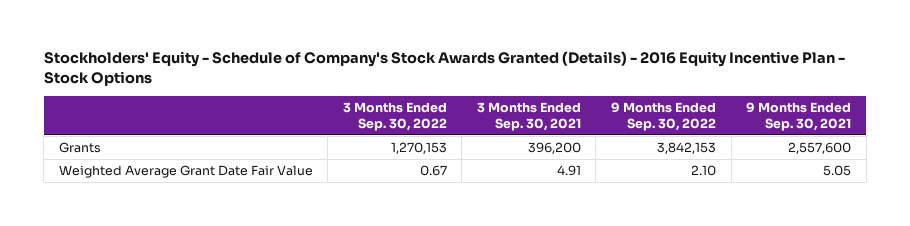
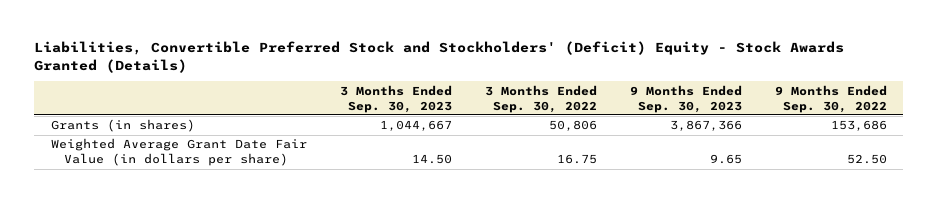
[43,51,845,86] Stockholders' Equity - Schedule of Company's Stock Awards Granted (Details) - 2016 Equity Incentive Plan - Stock Options -> [34,40,845,73] Liabilities, Convertible Preferred Stock and Stockholders' (Deficit) Equity - Stock Awards Granted (Details)
[476,101,581,131] 3 Months Ended Sep. 30, 2021 -> none
[746,101,852,131] 9 Months Ended Sep. 30, 2021 -> none
none -> [339,84,452,113] 3 Months Ended Sep. 30, 2023
none -> [629,84,742,113] 9 Months Ended Sep. 30, 2023
[58,142,101,154] Grants -> [50,119,195,133] Grants (in shares)
[390,142,447,155] 1,270,153 -> [548,120,597,132] 50,806
[656,142,716,155] 3,842,153 -> [830,120,887,132] 153,686
[58,165,313,179] Weighted Average Grant Date Fair Value -> [50,138,307,167] Weighted Average Grant Date Fair Value (in dollars per share)
[419,165,447,177] 0.67 -> [556,154,597,165] 16.75
[690,165,716,177] 2.10 -> [846,154,887,165] 52.50

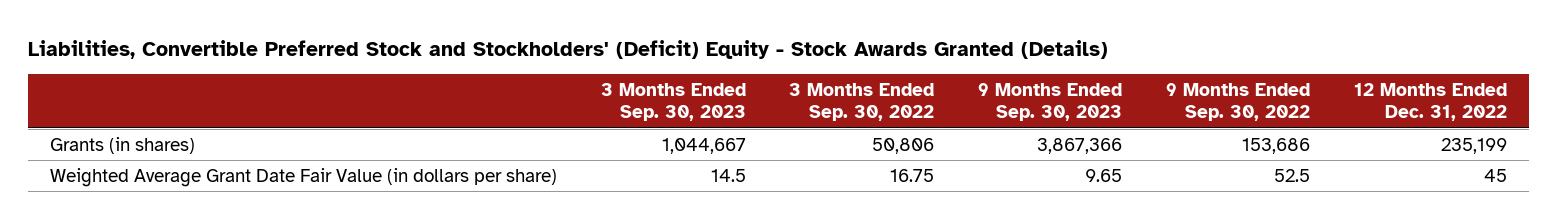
none -> [1354,82,1508,122] 12 Months Ended Dec. 31, 2022
[411,154,452,165] 14.50 -> [710,168,746,182] 14.5
[846,154,887,165] 52.50 -> [1274,168,1311,182] 52.5

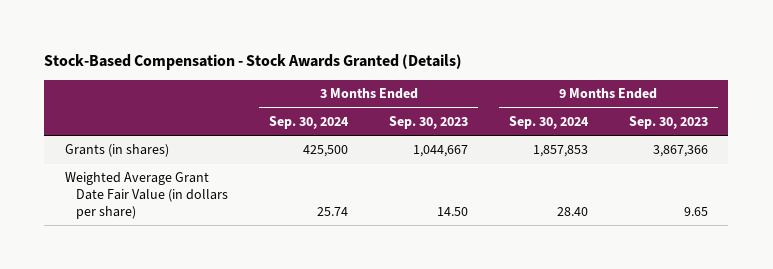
[27,39,1108,59] Liabilities, Convertible Preferred Stock and Stockholders' (Deficit) Equity - Stock Awards Granted (Details) -> [44,53,463,70] Stock-Based Compensation - Stock Awards Granted (Details)
[789,82,935,122] 3 Months Ended Sep. 30, 2022 -> none
[1166,82,1311,122] 9 Months Ended Sep. 30, 2022 -> none
[1354,82,1508,122] 12 Months Ended Dec. 31, 2022 -> none
none -> [269,115,350,129] Sep. 30, 2024
none -> [508,115,589,129] Sep. 30, 2024
[710,168,746,182] 14.5 -> [437,206,469,216] 14.50

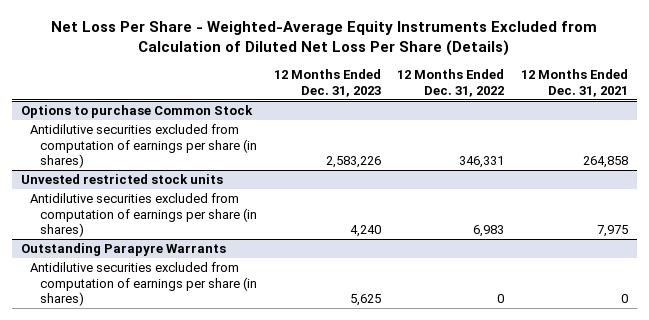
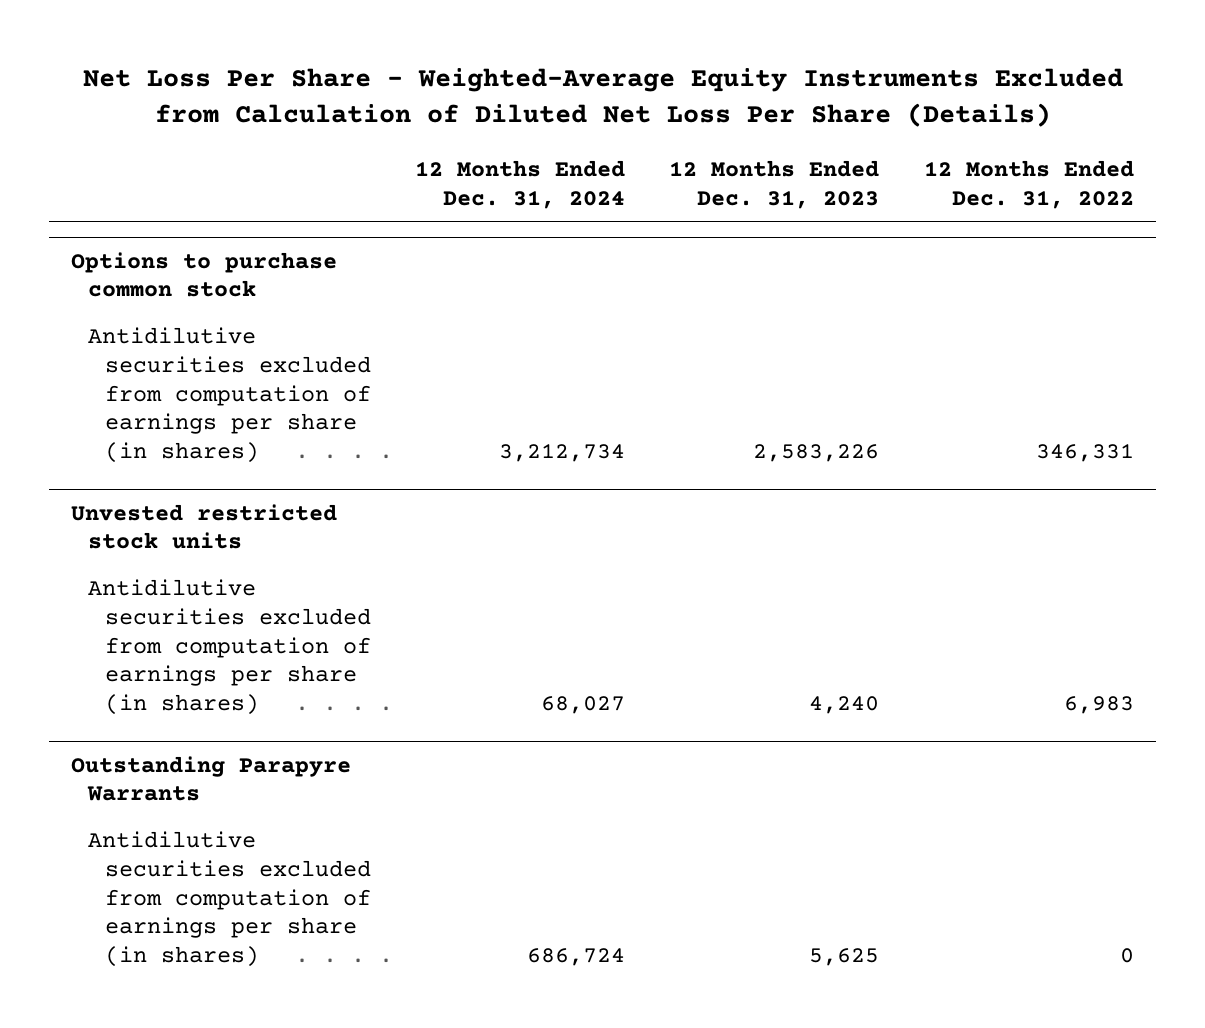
[521,69,629,97] 12 Months Ended Dec. 31, 2021 -> none
none -> [415,160,626,210] 12 Months Ended Dec. 31, 2024
[20,105,253,119] Options to purchase Common Stock -> [71,251,338,298] Options to purchase common stock

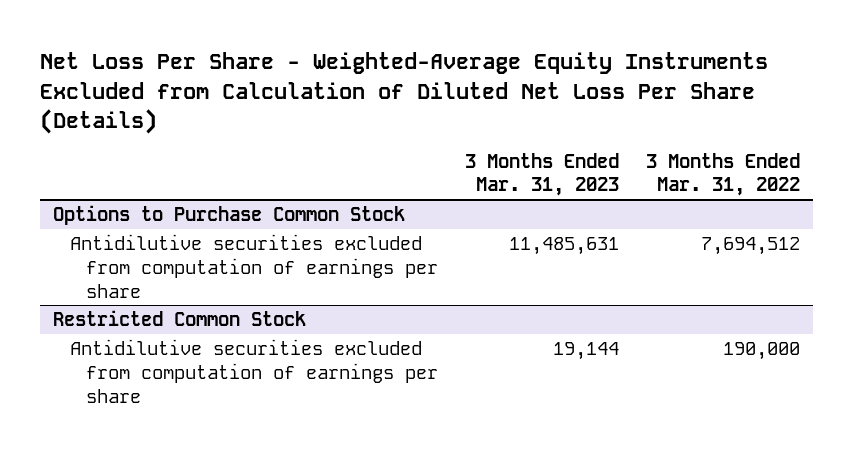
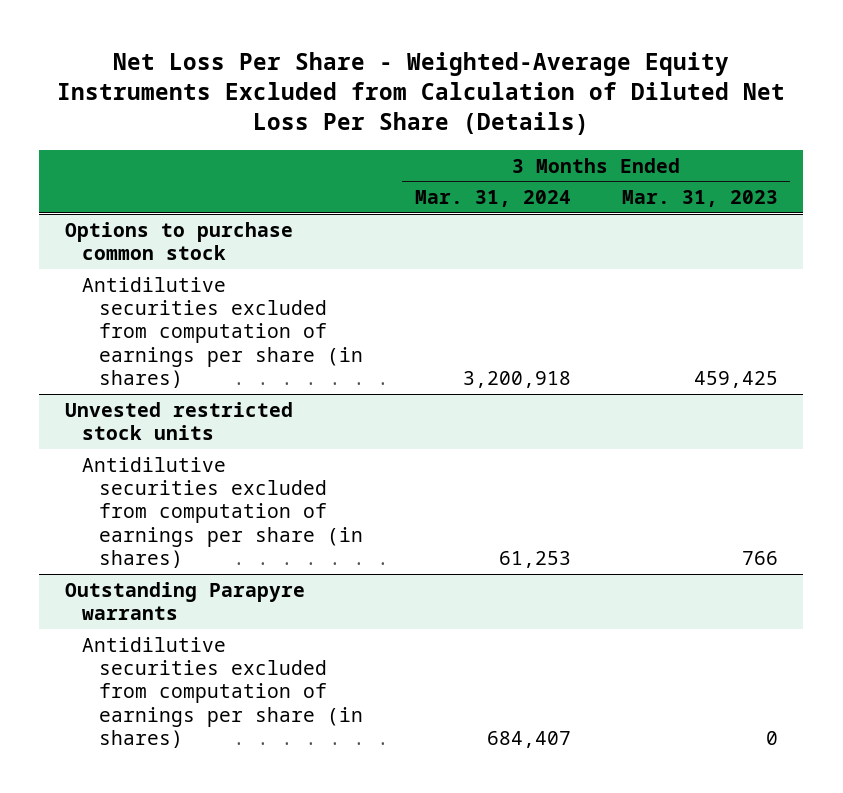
[645,152,800,197] 3 Months Ended Mar. 31, 2022 -> none
none -> [414,190,571,208] Mar. 31, 2024
[53,204,406,225] Options to Purchase Common Stock -> [64,221,293,261] Options to purchase common stock
[69,233,439,298] Antidilutive securities excluded from computation of earnings per share -> [82,276,364,388] Antidilutive securities excluded from computation of earnings per share (in shares)
[509,236,620,255] 11,485,631 -> [693,370,778,388] 459,425
[53,309,307,326] Restricted Common Stock -> [64,401,293,441] Unvested restricted stock units
[69,338,439,403] Antidilutive securities excluded from computation of earnings per share -> [82,456,364,568] Antidilutive securities excluded from computation of earnings per share (in shares)
[553,341,620,360] 19,144 -> [741,550,778,565] 766
none -> [64,581,305,621] Outstanding Parapyre warrants
none -> [82,636,364,748] Antidilutive securities excluded from computation of earnings per share (in shares)

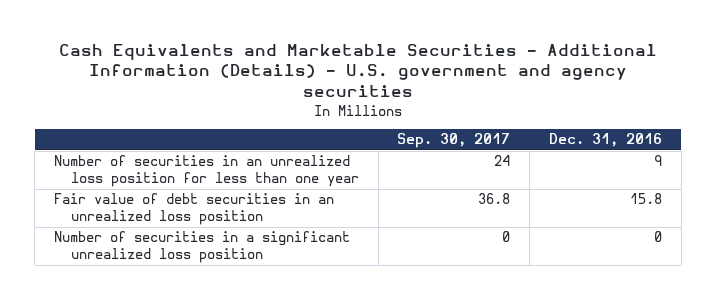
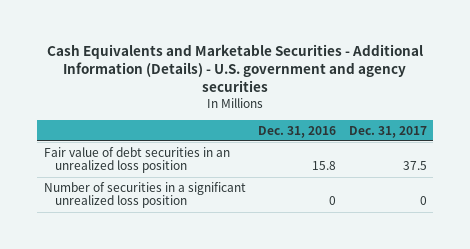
[397,133,511,149] Sep. 30, 2017 -> none
none -> [348,125,427,138] Dec. 31, 2017
[53,155,359,188] Number of securities in an unrealized loss position for less than one year -> none

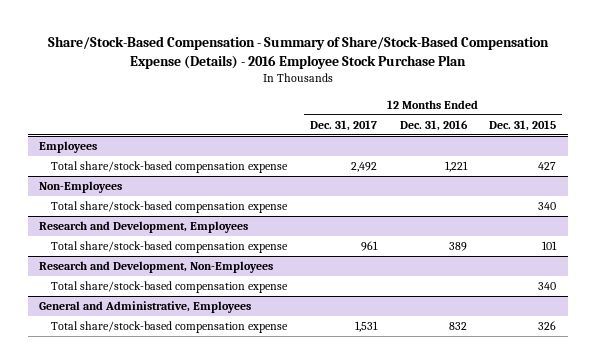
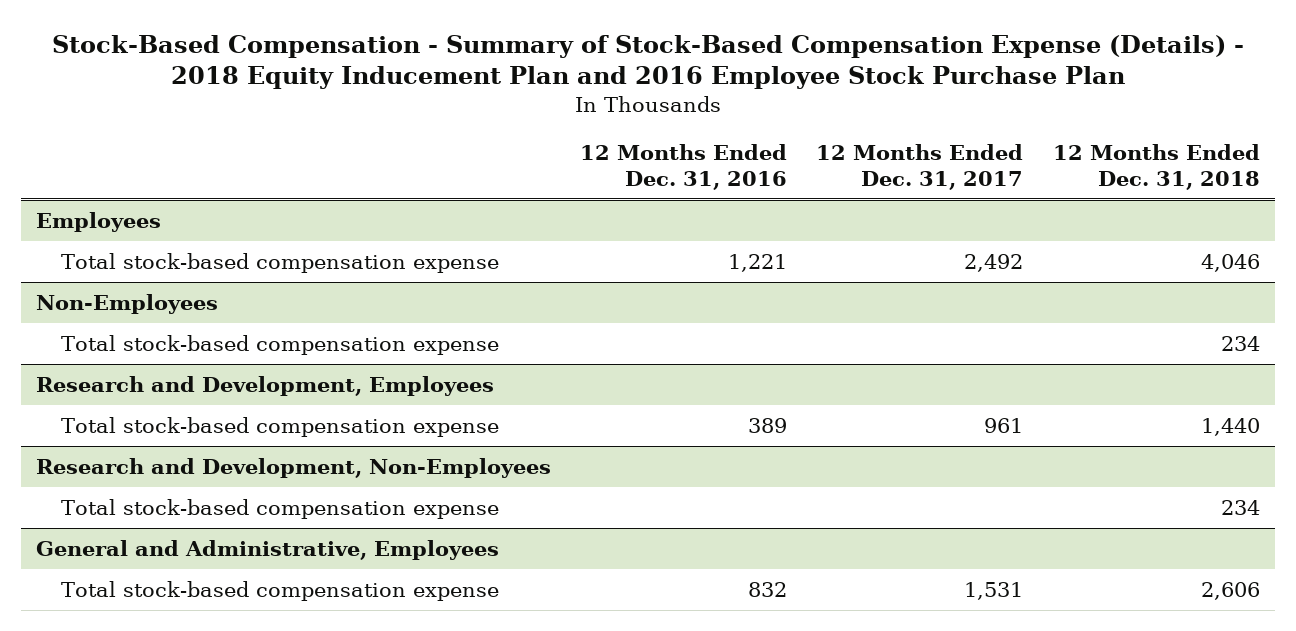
[47,35,549,69] Share/Stock-Based Compensation - Summary of Share/Stock-Based Compensation Expense (Details) - 2016 Employee Stock Purchase Plan -> [51,34,1244,90] Stock-Based Compensation - Summary of Stock-Based Compensation Expense (Details) - 2018 Equity Inducement Plan and 2016 Employee Stock Purchase Plan
[489,119,557,131] Dec. 31, 2015 -> none
none -> [1052,143,1260,190] 12 Months Ended Dec. 31, 2018
[50,161,288,174] Total share/stock-based compensation expense -> [60,252,499,273] Total stock-based compensation expense
[50,201,288,214] Total share/stock-based compensation expense -> [60,334,499,355] Total stock-based compensation expense
[50,241,288,254] Total share/stock-based compensation expense -> [60,416,499,437] Total stock-based compensation expense
[50,281,288,294] Total share/stock-based compensation expense -> [60,498,499,519] Total stock-based compensation expense
[50,321,288,334] Total share/stock-based compensation expense -> [60,580,499,601] Total stock-based compensation expense

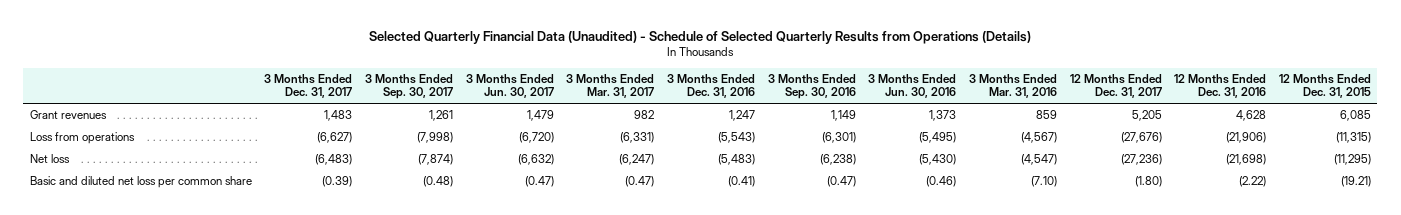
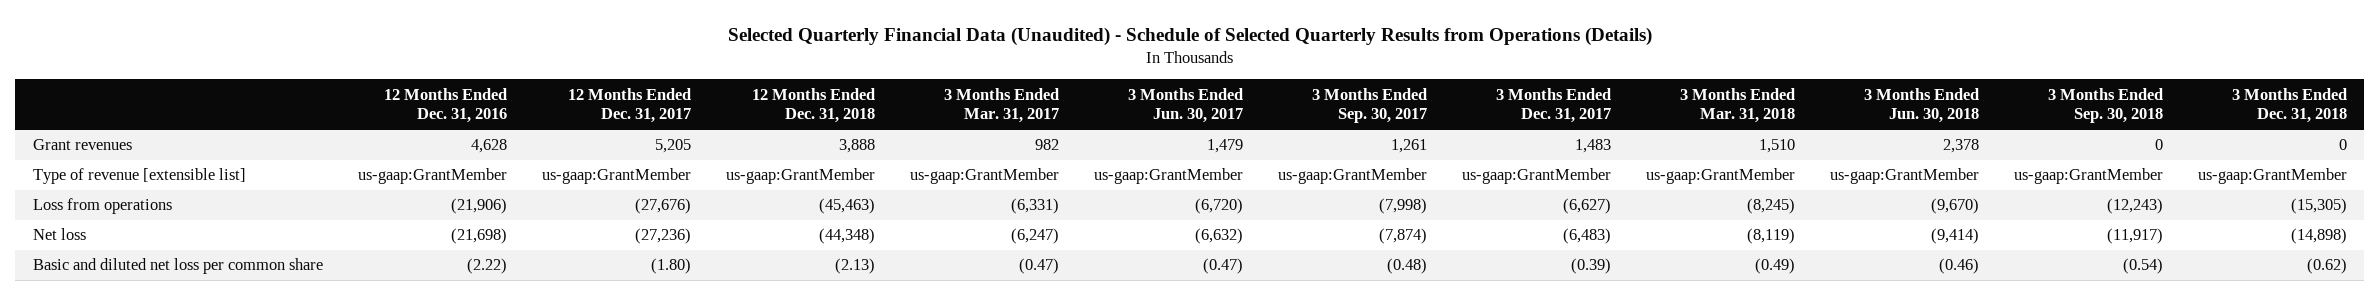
[666,73,755,99] 3 Months Ended Dec. 31, 2016 -> none
[767,73,856,100] 3 Months Ended Sep. 30, 2016 -> none
[868,73,957,99] 3 Months Ended Jun. 30, 2016 -> none
[968,73,1057,99] 3 Months Ended Mar. 31, 2016 -> none
[1278,73,1371,99] 12 Months Ended Dec. 31, 2015 -> none
none -> [751,87,875,124] 12 Months Ended Dec. 31, 2018
none -> [1679,87,1795,124] 3 Months Ended Mar. 31, 2018
none -> [1863,87,1979,124] 3 Months Ended Jun. 30, 2018
none -> [2047,87,2163,124] 3 Months Ended Sep. 30, 2018
none -> [2231,87,2347,124] 3 Months Ended Dec. 31, 2018
none -> [32,168,246,185] Type of revenue [extensible list]

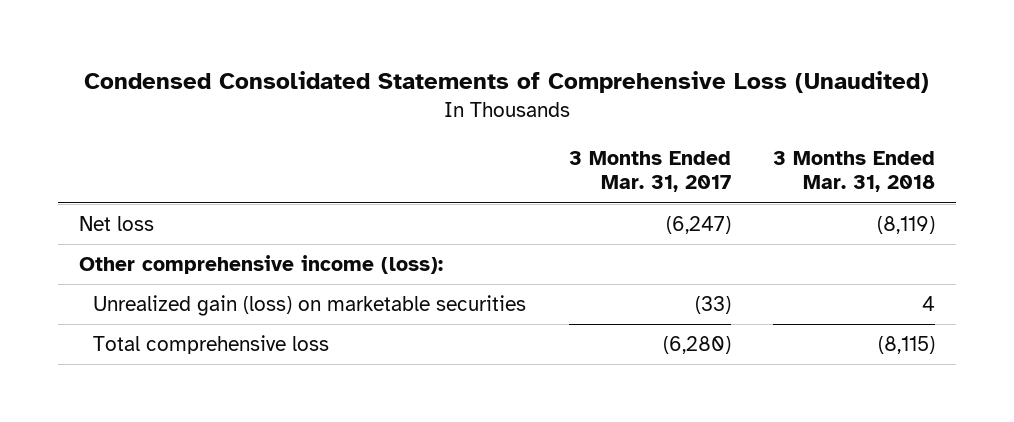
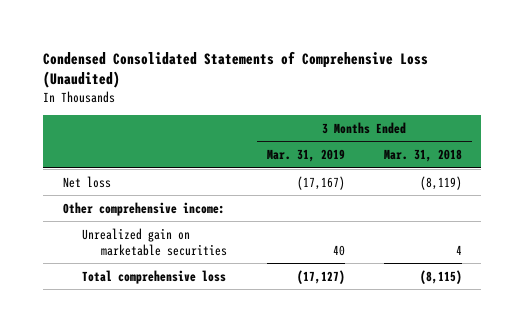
[568,150,731,193] 3 Months Ended Mar. 31, 2017 -> none
none -> [266,148,345,162] Mar. 31, 2019
[78,255,443,275] Other comprehensive income (loss): -> [62,201,225,216] Other comprehensive income:
[93,295,527,317] Unrealized gain (loss) on marketable securities -> [82,227,228,256] Unrealized gain on marketable securities

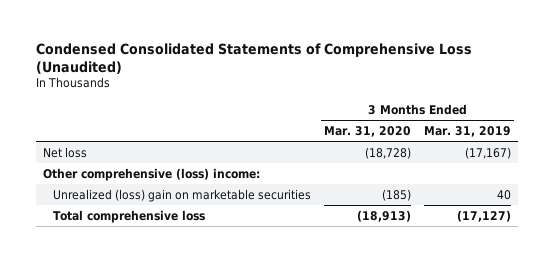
[383,148,462,162] Mar. 31, 2018 -> none
none -> [323,125,411,137] Mar. 31, 2020
[62,201,225,216] Other comprehensive income: -> [42,167,260,181] Other comprehensive (loss) income:
[82,227,228,256] Unrealized gain on marketable securities -> [52,188,311,202] Unrealized (loss) gain on marketable securities

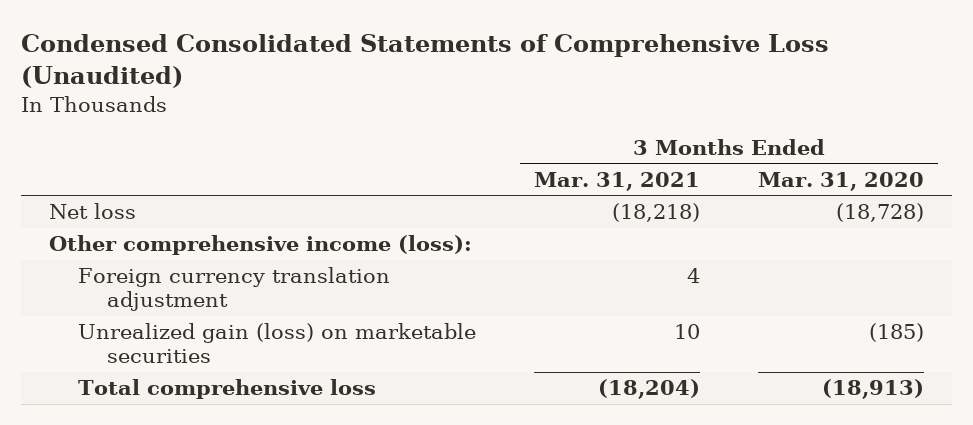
[424,125,512,137] Mar. 31, 2019 -> none
none -> [534,171,701,191] Mar. 31, 2021
[42,167,260,181] Other comprehensive (loss) income: -> [49,235,473,256] Other comprehensive income (loss):
none -> [78,267,391,312] Foreign currency translation adjustment
[52,188,311,202] Unrealized (loss) gain on marketable securities -> [78,323,477,364] Unrealized gain (loss) on marketable securities

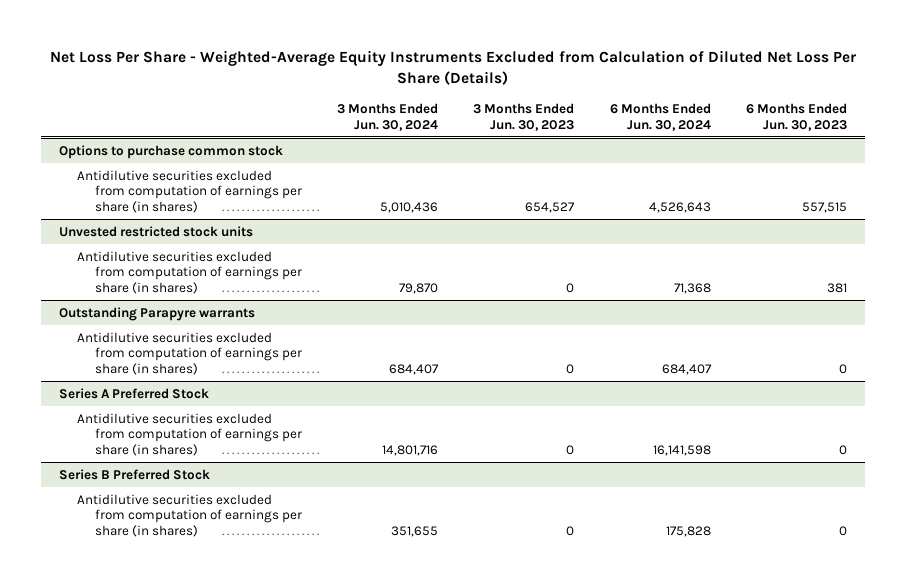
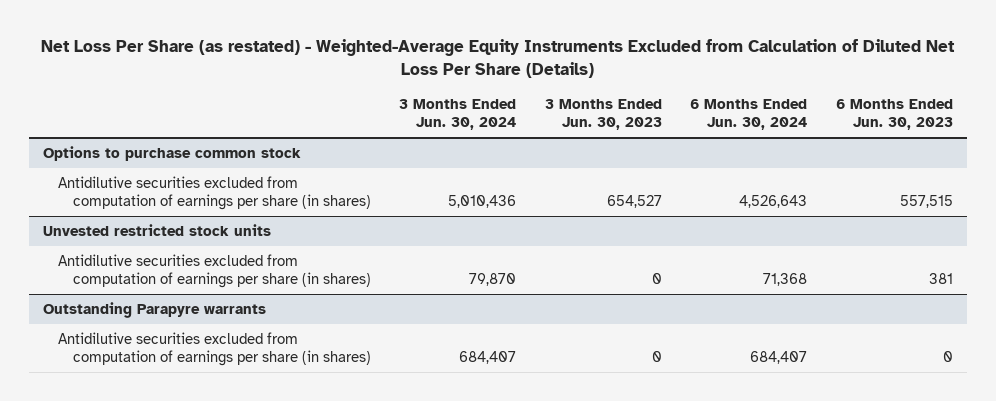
[50,49,857,85] Net Loss Per Share - Weighted-Average Equity Instruments Excluded from Calculation of Diluted Net Loss Per Share (Details) -> [41,38,956,78] Net Loss Per Share (as restated) - Weighted-Average Equity Instruments Excluded from Calculation of Diluted Net Loss Per Share (Details)
[58,387,209,399] Series A Preferred Stock -> none
[76,412,302,456] Antidilutive securities excluded from computation of earnings per share (in shares) -> none
[58,468,210,480] Series B Preferred Stock -> none
[76,493,302,537] Antidilutive securities excluded from computation of earnings per share (in shares) -> none

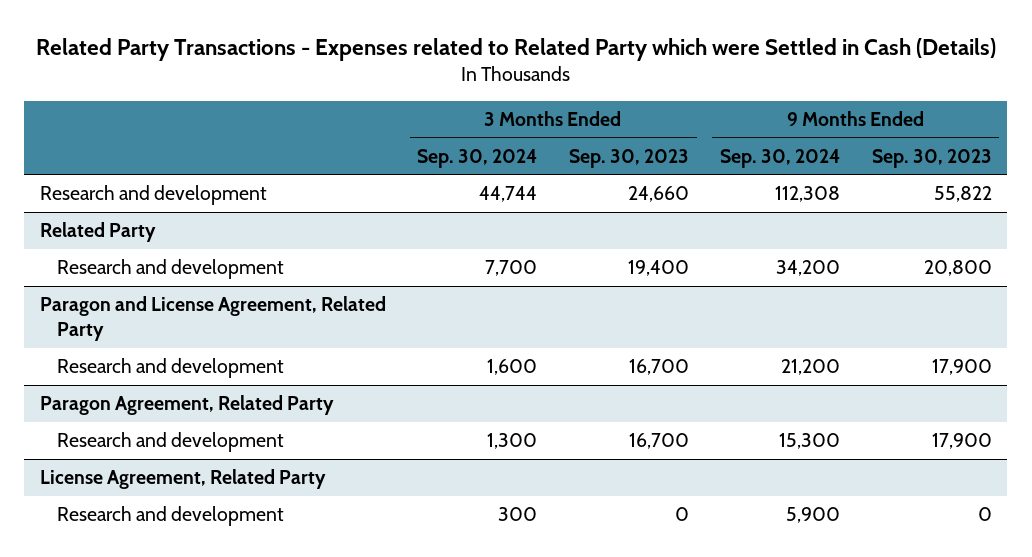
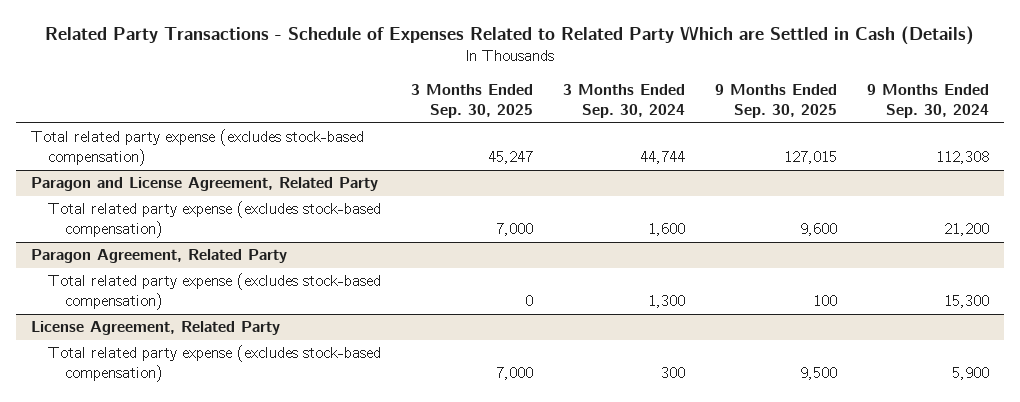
[35,37,996,61] Related Party Transactions - Expenses related to Related Party which were Settled in Cash (Details) -> [44,25,974,46] Related Party Transactions - Schedule of Expenses Related to Related Party Which are Settled in Cash (Details)
[568,148,689,168] Sep. 30, 2023 -> none
[871,148,992,168] Sep. 30, 2023 -> none
none -> [410,84,533,119] 3 Months Ended Sep. 30, 2025
none -> [714,84,837,119] 9 Months Ended Sep. 30, 2025
[40,222,157,243] Related Party -> none
[57,259,285,280] Research and development -> none
[40,185,268,206] Research and development -> [30,129,364,167] Total related party expense (excludes stock-based compensation)
[57,358,285,379] Research and development -> [47,201,381,239] Total related party expense (excludes stock-based compensation)
[57,432,285,453] Research and development -> [47,273,381,311] Total related party expense (excludes stock-based compensation)
[57,506,285,527] Research and development -> [47,345,381,383] Total related party expense (excludes stock-based compensation)

